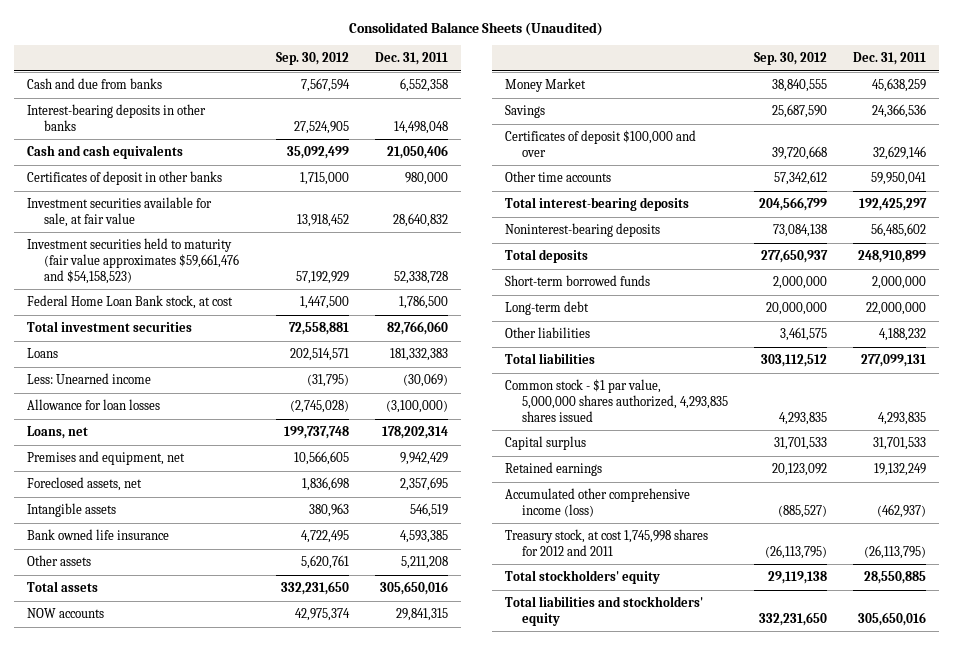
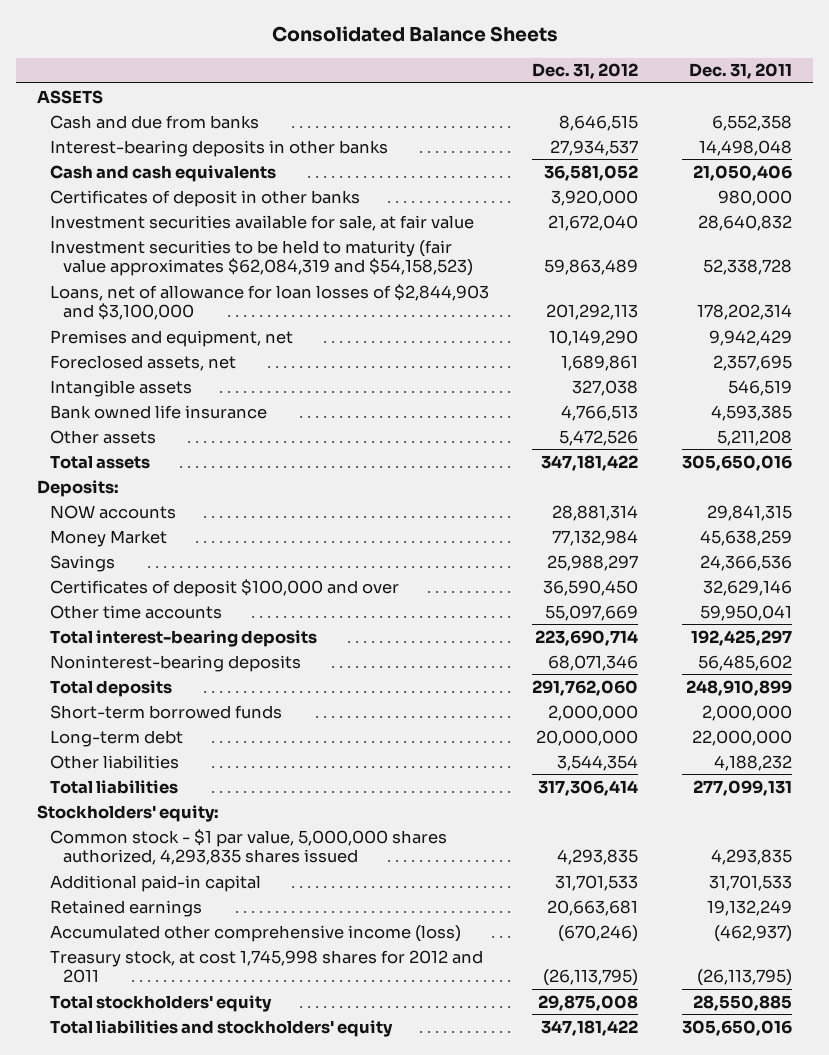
[349,21,604,36] Consolidated Balance Sheets (Unaudited) -> [271,26,558,43] Consolidated Balance Sheets
[275,52,349,66] Sep. 30, 2012 -> none
none -> [532,63,639,80] Dec. 31, 2012
none -> [37,89,104,104] ASSETS
[26,294,233,309] Federal Home Loan Bank stock, at cost -> none
[26,320,192,332] Total investment securities -> none
[26,347,58,358] Loans -> none
[26,372,151,384] Less: Unearned income -> none
[26,398,160,410] Allowance for loan losses -> none
[26,237,239,284] Investment securities held to maturity (fair value approximates $59,661,476 and $54,158,523) -> [50,239,474,277] Investment securities to be held to maturity (fair value approximates $62,084,319 and $54,158,523)
[26,425,88,439] Loans, net -> [50,283,490,321] Loans, net of allowance for loan losses of $2,844,903 and $3,100,000
none -> [37,479,120,497] Deposits:
none -> [37,804,220,822] Stockholders' equity:
[504,435,586,450] Capital surplus -> [50,874,262,892] Additional paid-in capital

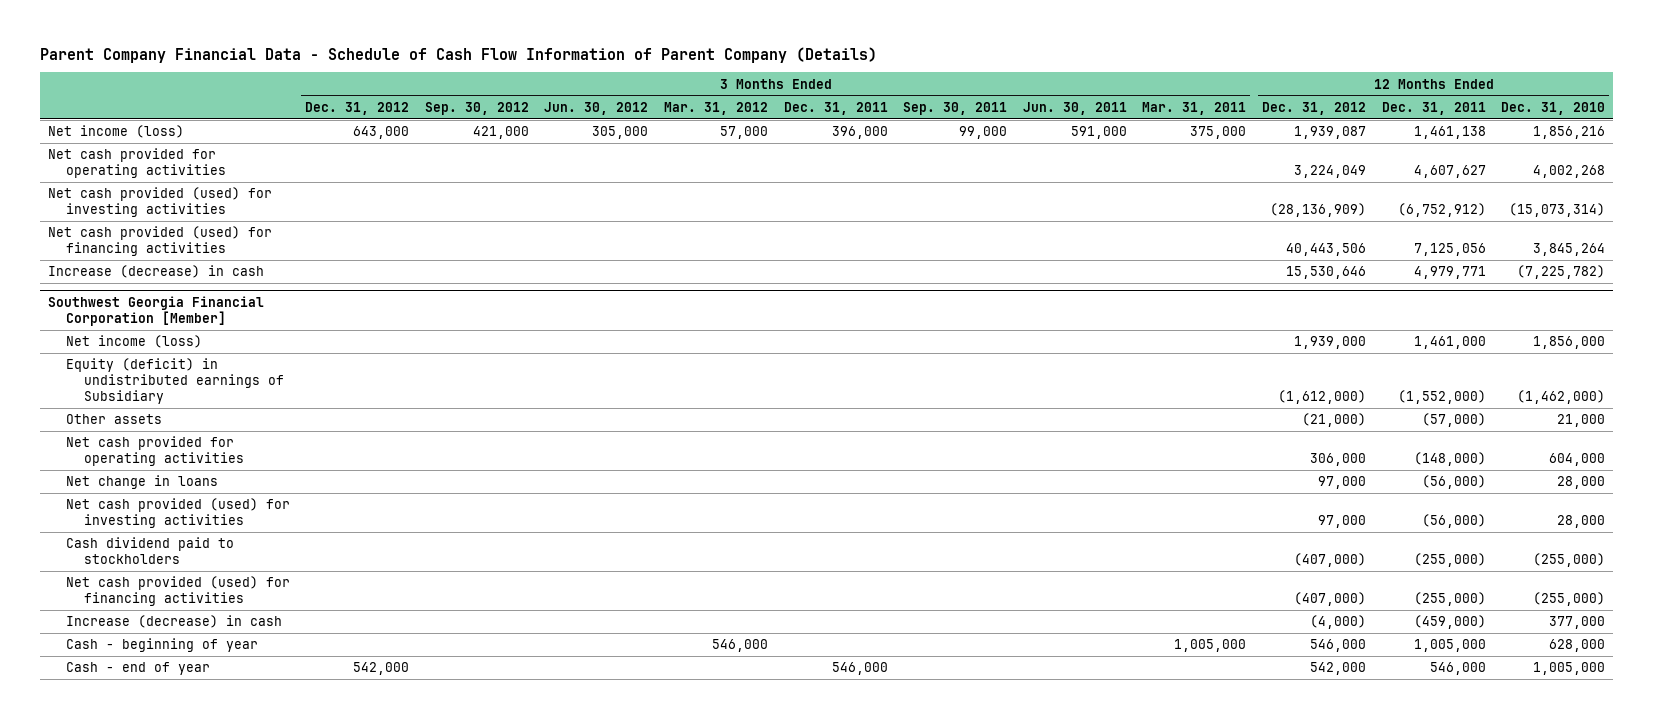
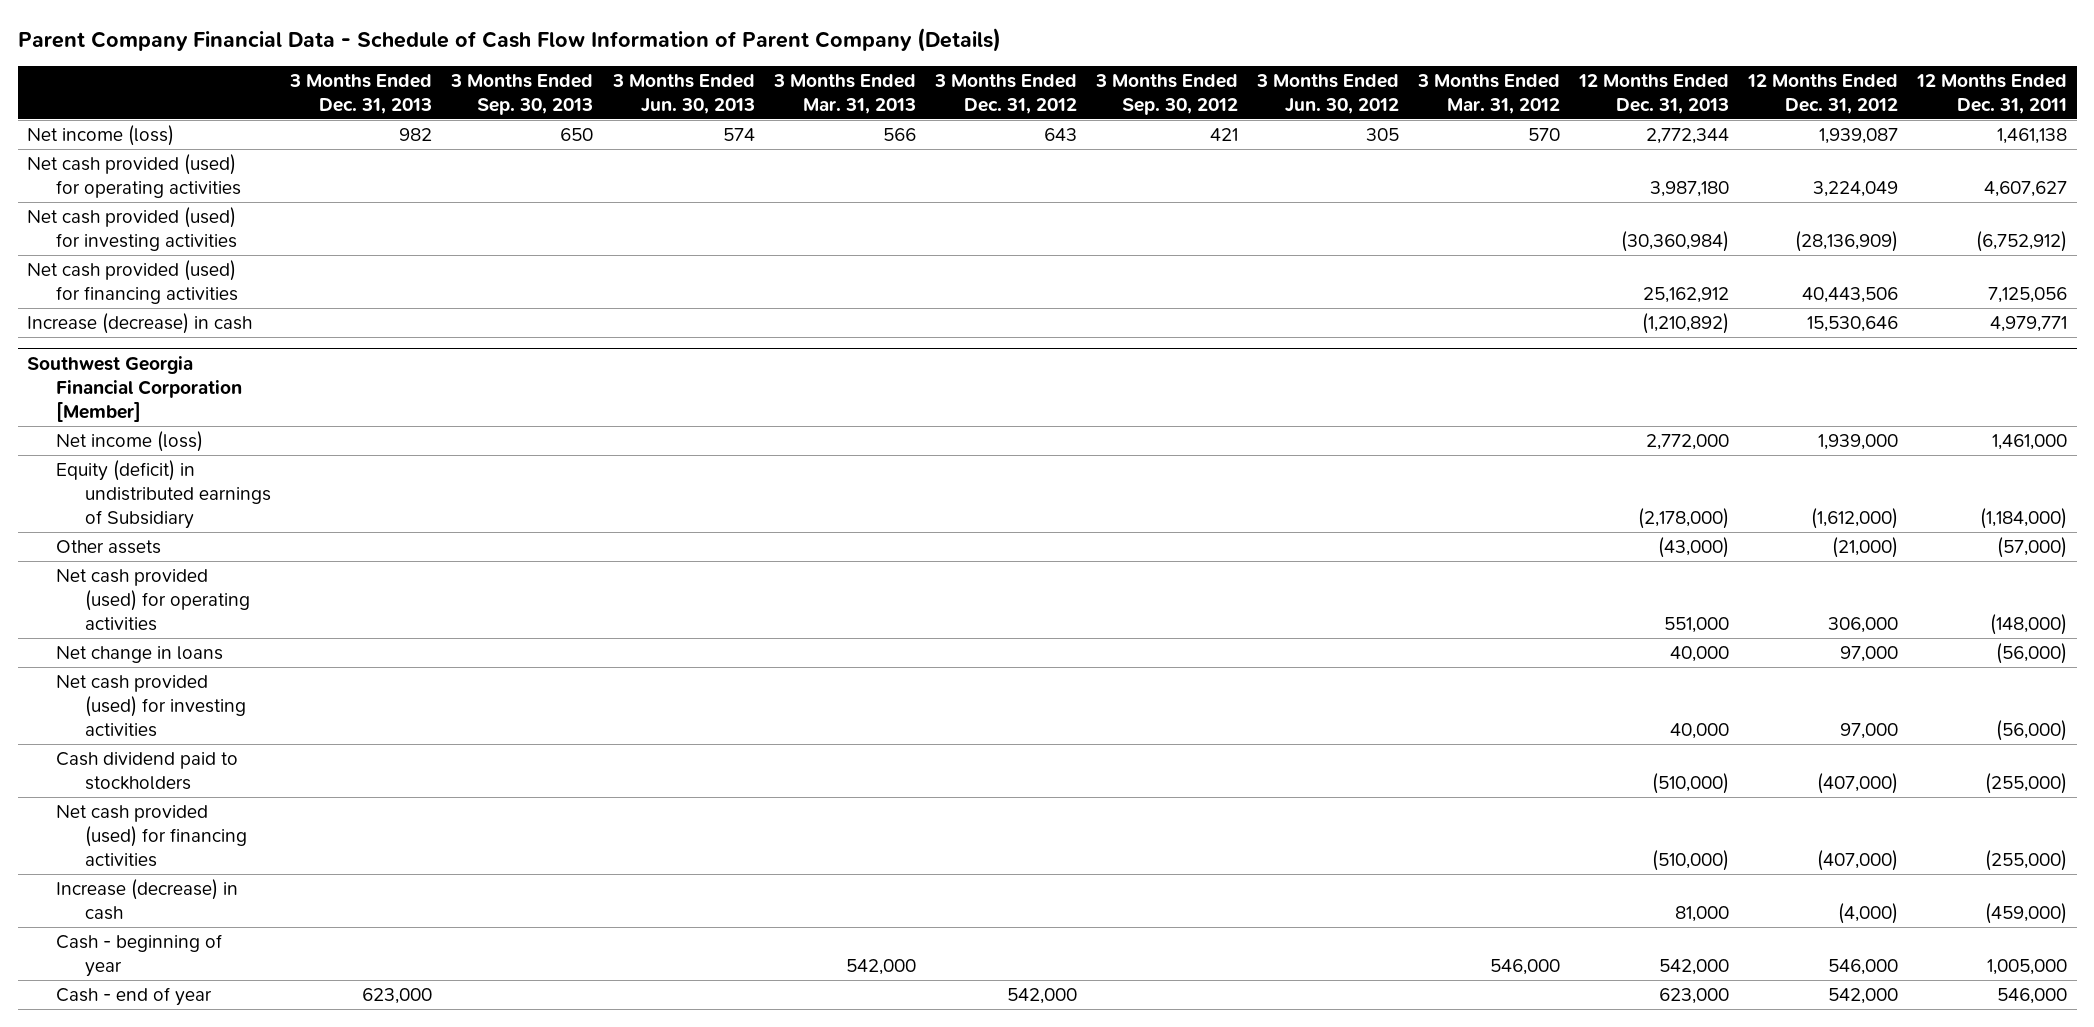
[783,101,888,115] Dec. 31, 2011 -> none
[903,101,1008,115] Sep. 30, 2011 -> none
[1022,101,1127,115] Jun. 30, 2011 -> none
[1142,101,1247,115] Mar. 31, 2011 -> none
[1501,101,1606,115] Dec. 31, 2010 -> none
none -> [289,73,433,114] 3 Months Ended Dec. 31, 2013
none -> [450,73,594,115] 3 Months Ended Sep. 30, 2013
none -> [611,73,755,114] 3 Months Ended Jun. 30, 2013
none -> [772,73,916,114] 3 Months Ended Mar. 31, 2013
none -> [1577,73,1729,114] 12 Months Ended Dec. 31, 2013
[353,126,410,140] 643,000 -> [1043,127,1077,141] 643
[472,126,529,140] 421,000 -> [1209,127,1238,141] 421
[592,126,649,140] 305,000 -> [1365,127,1399,141] 305
[720,126,769,140] 57,000 -> [1527,127,1560,141] 570
[47,148,226,179] Net cash provided for operating activities -> [27,153,242,198] Net cash provided (used) for operating activities
[1397,390,1486,405] (1,552,000) -> [1980,507,2068,529] (1,184,000)
[65,436,244,467] Net cash provided for operating activities -> [56,568,251,631] Net cash provided (used) for operating activities

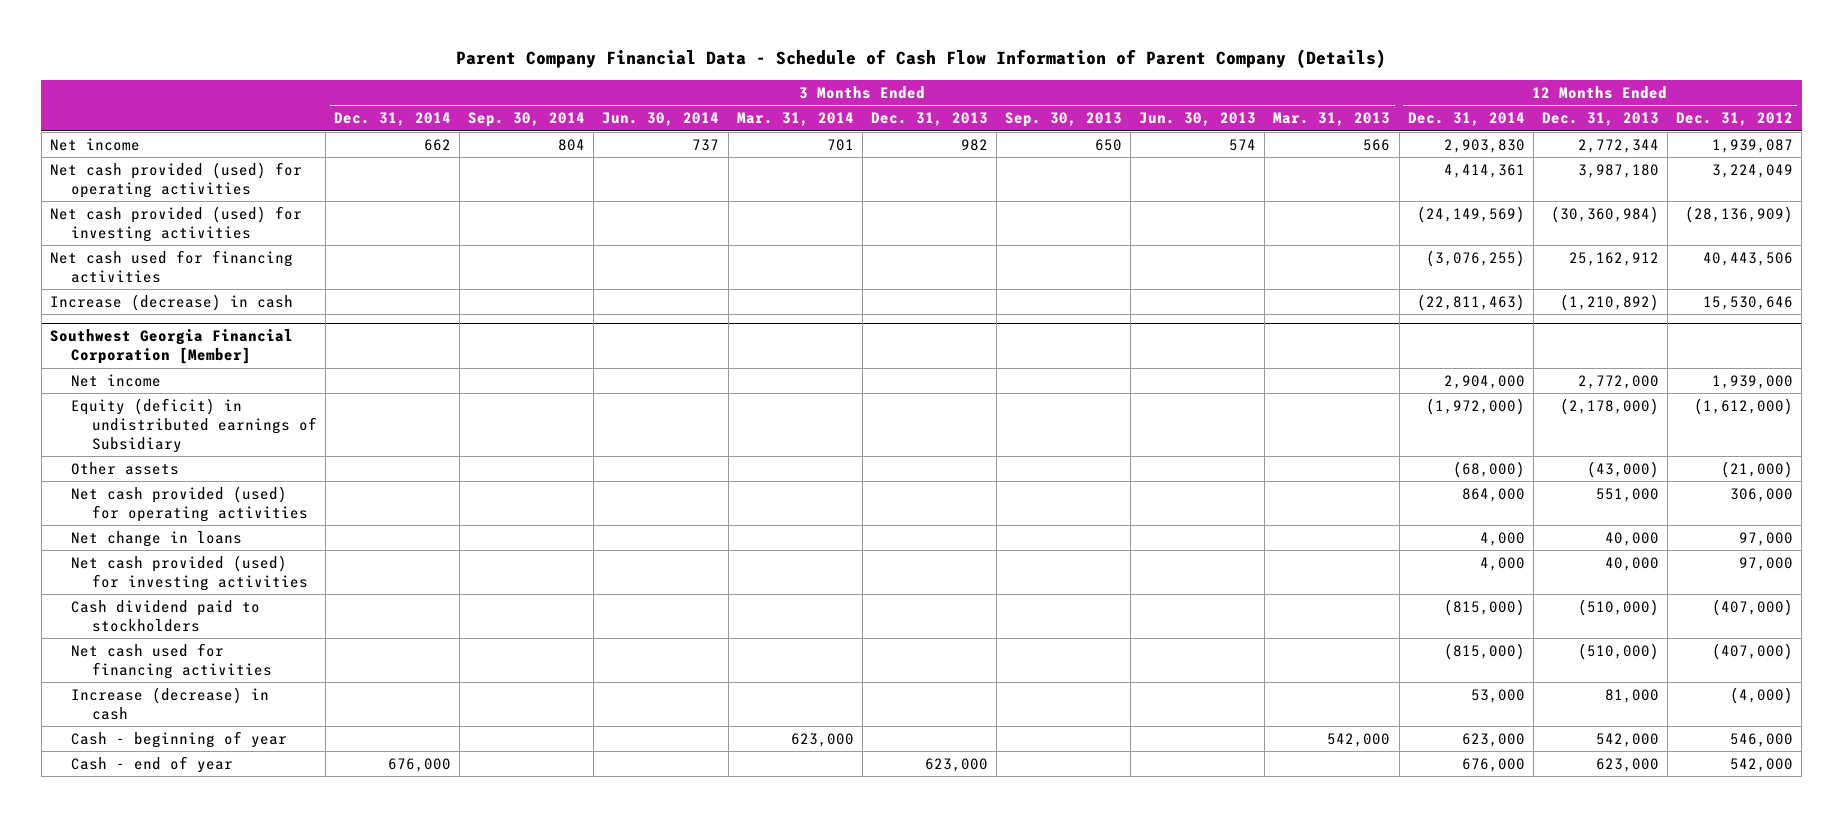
[933,73,1077,114] 3 Months Ended Dec. 31, 2012 -> none
[1094,73,1238,115] 3 Months Ended Sep. 30, 2012 -> none
[1255,73,1399,114] 3 Months Ended Jun. 30, 2012 -> none
[1416,73,1560,114] 3 Months Ended Mar. 31, 2012 -> none
[1916,73,2068,114] 12 Months Ended Dec. 31, 2011 -> none
none -> [333,112,451,127] Dec. 31, 2014
none -> [468,112,586,128] Sep. 30, 2014
none -> [602,112,720,127] Jun. 30, 2014
none -> [736,112,854,127] Mar. 31, 2014
none -> [1407,112,1525,127] Dec. 31, 2014
[27,124,175,146] Net income (loss) -> [49,138,140,152] Net income
[27,259,239,304] Net cash provided (used) for financing activities -> [49,250,293,283] Net cash used for financing activities
[56,430,204,452] Net income (loss) -> [70,374,161,388] Net income
[56,804,248,867] Net cash provided (used) for financing activities -> [70,643,272,679] Net cash used for financing activities

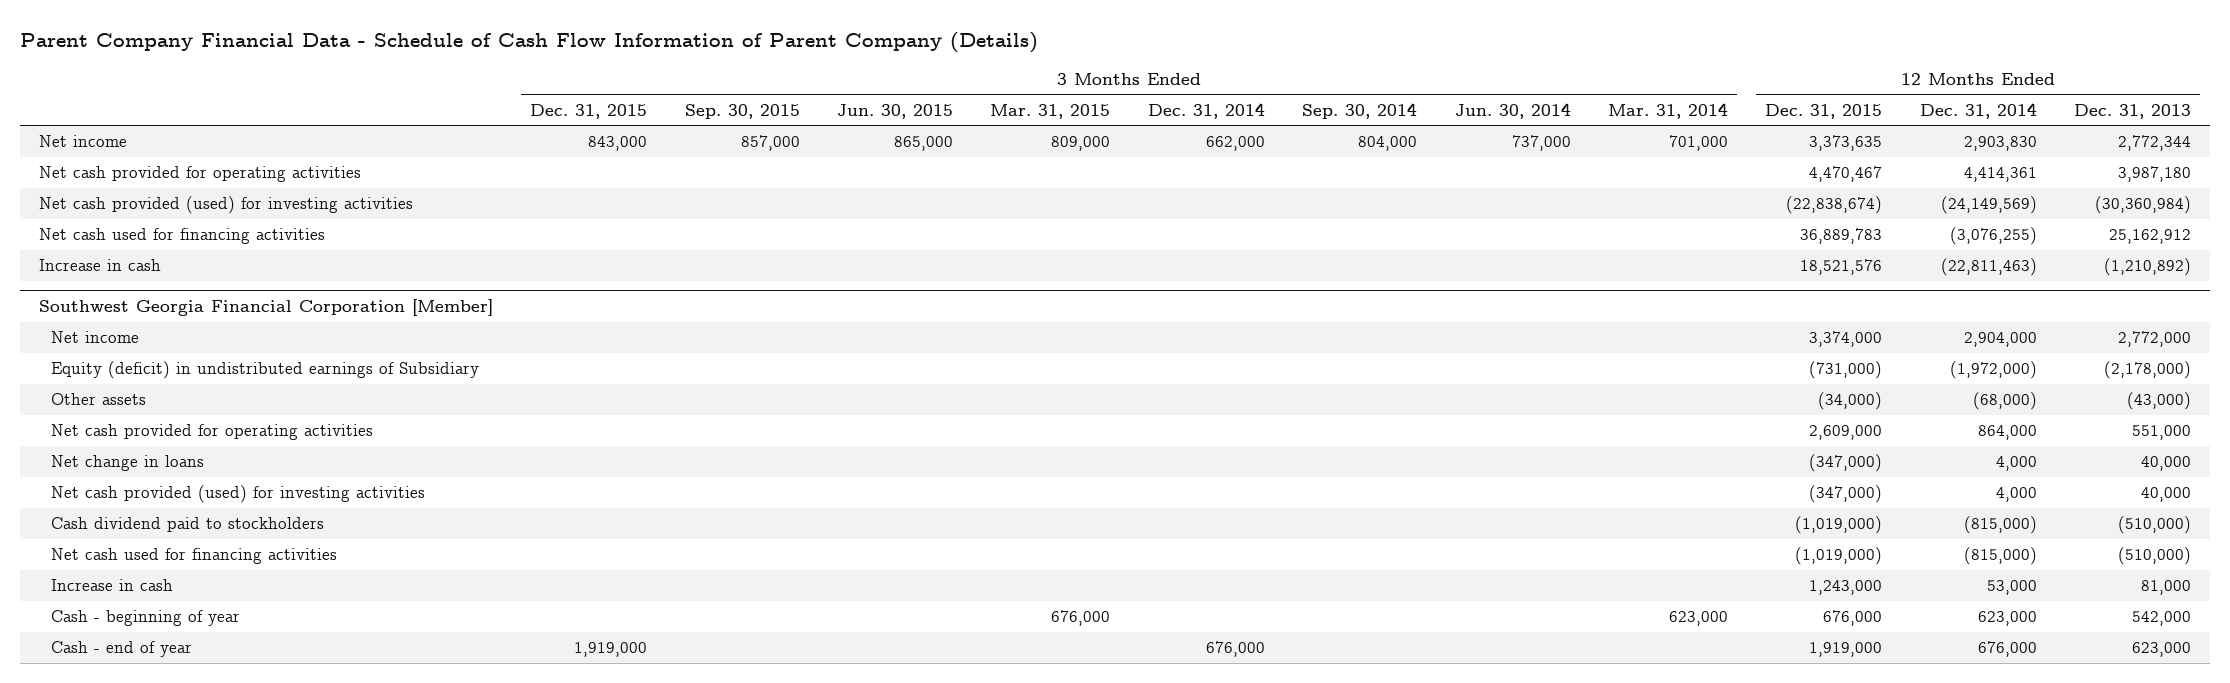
[870,112,988,127] Dec. 31, 2013 -> none
[1005,112,1123,128] Sep. 30, 2013 -> none
[1139,112,1257,127] Jun. 30, 2013 -> none
[1273,112,1391,127] Mar. 31, 2013 -> none
[1676,112,1794,127] Dec. 31, 2012 -> none
none -> [530,103,648,119] Dec. 31, 2015
none -> [684,103,800,119] Sep. 30, 2015
none -> [836,103,953,119] Jun. 30, 2015
none -> [990,103,1111,119] Mar. 31, 2015
none -> [1765,103,1883,119] Dec. 31, 2015
[423,139,451,152] 662 -> [1205,136,1265,152] 662,000
[558,139,586,152] 804 -> [1358,136,1418,152] 804,000
[692,139,720,152] 737 -> [1511,135,1571,152] 737,000
[826,139,854,152] 701 -> [1668,135,1728,152] 701,000
[49,162,302,198] Net cash provided (used) for operating activities -> [38,166,361,183] Net cash provided for operating activities
[49,294,293,312] Increase (decrease) in cash -> [38,259,161,272] Increase in cash
[70,486,308,522] Net cash provided (used) for operating activities -> [51,424,374,441] Net cash provided for operating activities
[70,687,269,720] Increase (decrease) in cash -> [51,579,174,592] Increase in cash

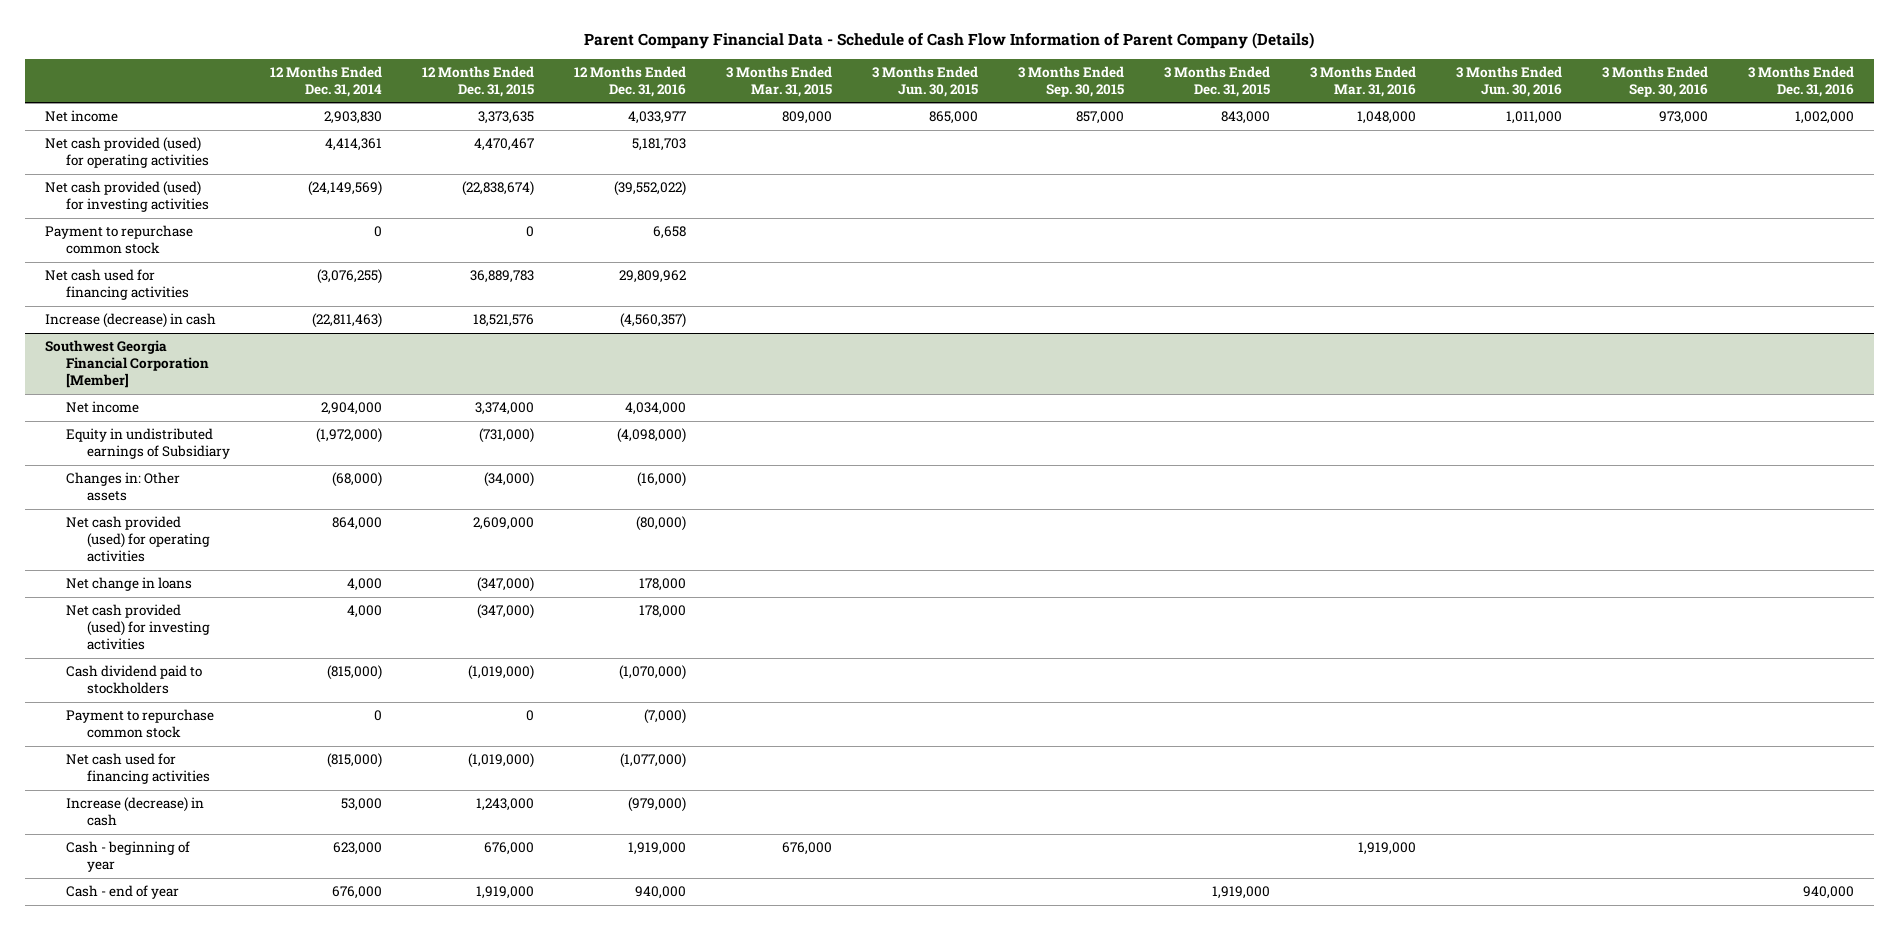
[1147,102,1265,119] Dec. 31, 2014 -> none
[1302,102,1418,119] Sep. 30, 2014 -> none
[1454,102,1571,119] Jun. 30, 2014 -> none
[1607,102,1728,119] Mar. 31, 2014 -> none
[2074,103,2192,119] Dec. 31, 2013 -> none
none -> [574,65,687,97] 12 Months Ended Dec. 31, 2016
none -> [1309,65,1416,97] 3 Months Ended Mar. 31, 2016
none -> [1455,65,1562,97] 3 Months Ended Jun. 30, 2016
none -> [1601,65,1708,97] 3 Months Ended Sep. 30, 2016
none -> [1747,65,1854,97] 3 Months Ended Dec. 31, 2016
[38,166,361,183] Net cash provided for operating activities -> [44,137,209,169] Net cash provided (used) for operating activities
none -> [44,225,193,255] Payment to repurchase common stock
[38,259,161,272] Increase in cash -> [44,313,216,329] Increase (decrease) in cash
[51,361,480,380] Equity (deficit) in undistributed earnings of Subsidiary -> [65,428,231,460] Equity in undistributed earnings of Subsidiary
[51,393,147,406] Other assets -> [65,472,180,502] Changes in: Other assets
[51,424,374,441] Net cash provided for operating activities -> [65,516,211,563] Net cash provided (used) for operating activities
none -> [65,709,214,739] Payment to repurchase common stock
[51,579,174,592] Increase in cash -> [65,797,204,827] Increase (decrease) in cash

